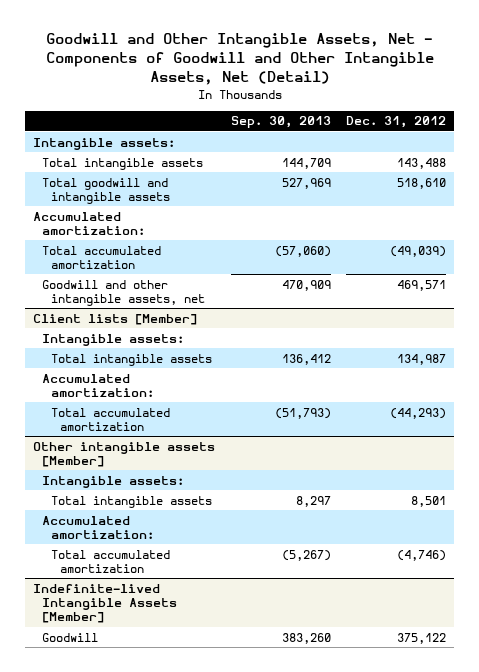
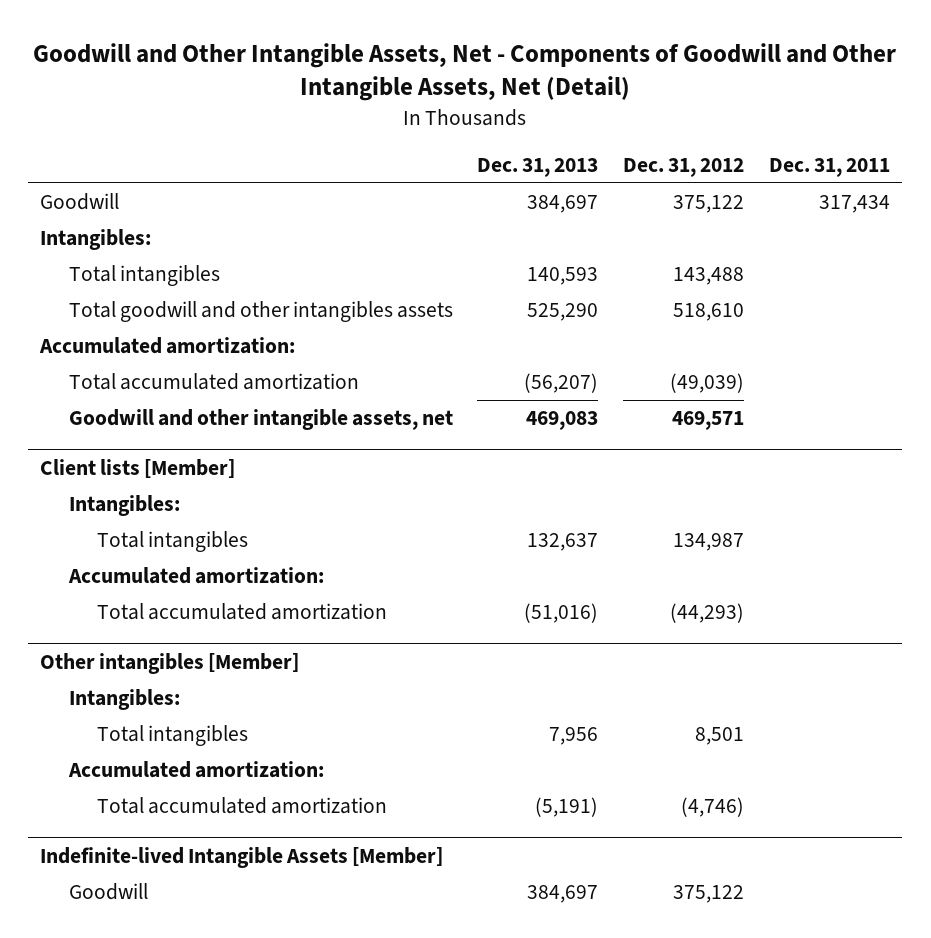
[230,116,331,129] Sep. 30, 2013 -> none
none -> [477,157,599,177] Dec. 31, 2013
none -> [769,157,891,177] Dec. 31, 2011
none -> [40,193,120,211] Goodwill
[33,137,176,150] Intangible assets: -> [40,229,152,251] Intangibles:
[41,157,203,170] Total intangible assets -> [68,265,220,287] Total intangibles
[41,177,170,204] Total goodwill and intangible assets -> [68,301,453,323] Total goodwill and other intangibles assets
[41,333,184,346] Intangible assets: -> [68,495,180,517] Intangibles:
[50,353,212,366] Total intangible assets -> [96,531,248,553] Total intangibles
[33,441,216,467] Other intangible assets [Member] -> none
none -> [40,652,300,674] Other intangibles [Member]
[41,475,184,488] Intangible assets: -> [68,689,180,711] Intangibles:
[50,495,212,508] Total intangible assets -> [96,725,248,747] Total intangibles

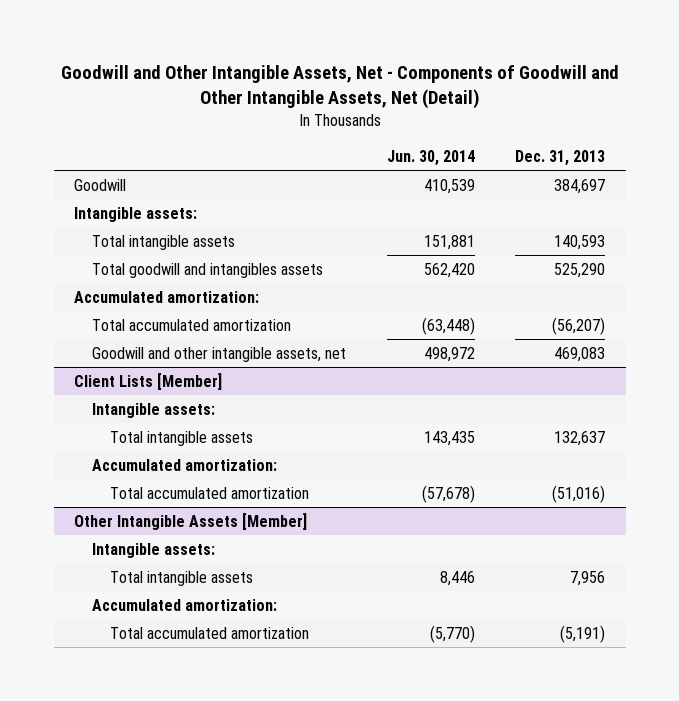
[623,157,745,177] Dec. 31, 2012 -> none
[769,157,891,177] Dec. 31, 2011 -> none
none -> [386,149,475,166] Jun. 30, 2014
[40,229,152,251] Intangibles: -> [74,206,198,222] Intangible assets:
[68,265,220,287] Total intangibles -> [91,234,235,250] Total intangible assets
[68,301,453,323] Total goodwill and other intangibles assets -> [91,262,323,278] Total goodwill and intangibles assets
[40,458,236,478] Client lists [Member] -> [74,372,223,390] Client Lists [Member]
[68,495,180,517] Intangibles: -> [91,402,215,418] Intangible assets:
[96,531,248,553] Total intangibles -> [109,430,253,446] Total intangible assets
[40,652,300,674] Other intangibles [Member] -> none
none -> [74,512,308,530] Other Intangible Assets [Member]
[68,689,180,711] Intangibles: -> [91,542,215,558] Intangible assets:
[96,725,248,747] Total intangibles -> [109,570,253,586] Total intangible assets
[40,846,444,868] Indefinite-lived Intangible Assets [Member] -> none
[68,883,148,901] Goodwill -> none

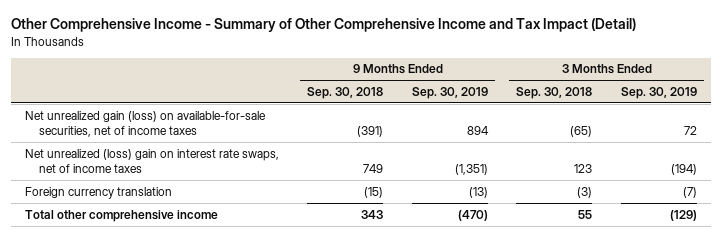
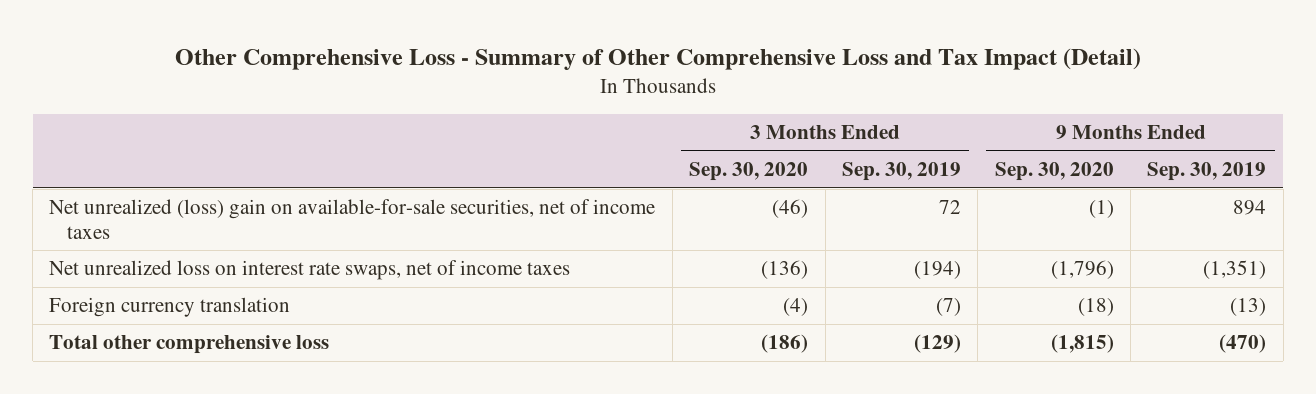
[10,18,636,33] Other Comprehensive Income - Summary of Other Comprehensive Income and Tax Impact (Detail) -> [174,47,1141,70] Other Comprehensive Loss - Summary of Other Comprehensive Loss and Tax Impact (Detail)
[307,87,384,100] Sep. 30, 2018 -> none
[516,87,593,100] Sep. 30, 2018 -> none
none -> [689,162,809,182] Sep. 30, 2020
none -> [994,162,1114,182] Sep. 30, 2020
[24,110,266,138] Net unrealized gain (loss) on available-for-sale securities, net of income taxes -> [49,199,656,239] Net unrealized (loss) gain on available-for-sale securities, net of income taxes
[24,148,279,174] Net unrealized (loss) gain on interest rate swaps, net of income taxes -> [49,260,571,281] Net unrealized loss on interest rate swaps, net of income taxes
[24,209,218,222] Total other comprehensive income -> [49,335,330,355] Total other comprehensive loss

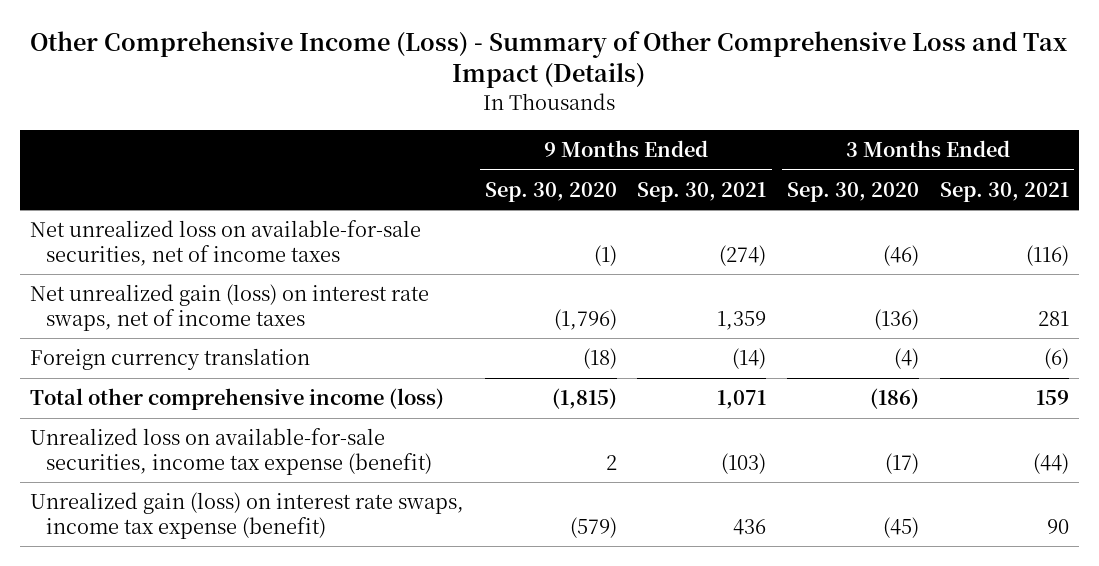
[174,47,1141,70] Other Comprehensive Loss - Summary of Other Comprehensive Loss and Tax Impact (Detail) -> [30,31,1068,89] Other Comprehensive Income (Loss) - Summary of Other Comprehensive Loss and Tax Impact (Details)
[841,162,961,182] Sep. 30, 2019 -> none
[1147,162,1267,182] Sep. 30, 2019 -> none
none -> [637,182,767,203] Sep. 30, 2021
none -> [939,182,1069,203] Sep. 30, 2021
[49,199,656,239] Net unrealized (loss) gain on available-for-sale securities, net of income taxes -> [29,220,421,266] Net unrealized loss on available-for-sale securities, net of income taxes
[49,260,571,281] Net unrealized loss on interest rate swaps, net of income taxes -> [29,284,429,331] Net unrealized gain (loss) on interest rate swaps, net of income taxes
[49,335,330,355] Total other comprehensive loss -> [29,388,444,411] Total other comprehensive income (loss)
none -> [29,428,433,475] Unrealized loss on available-for-sale securities, income tax expense (benefit)
none -> [29,492,464,539] Unrealized gain (loss) on interest rate swaps, income tax expense (benefit)

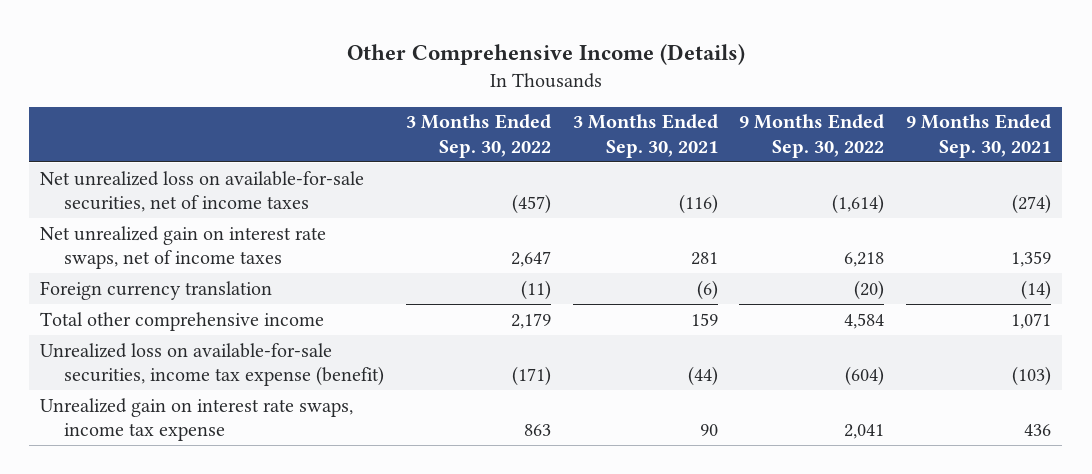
[30,31,1068,89] Other Comprehensive Income (Loss) - Summary of Other Comprehensive Loss and Tax Impact (Details) -> [346,44,745,66] Other Comprehensive Income (Details)
[484,182,617,203] Sep. 30, 2020 -> none
[787,182,920,203] Sep. 30, 2020 -> none
none -> [405,114,551,158] 3 Months Ended Sep. 30, 2022
none -> [739,114,885,158] 9 Months Ended Sep. 30, 2022
[29,284,429,331] Net unrealized gain (loss) on interest rate swaps, net of income taxes -> [40,225,327,270] Net unrealized gain on interest rate swaps, net of income taxes
[29,388,444,411] Total other comprehensive income (loss) -> [40,311,325,331] Total other comprehensive income
[29,492,464,539] Unrealized gain (loss) on interest rate swaps, income tax expense (benefit) -> [40,397,354,442] Unrealized gain on interest rate swaps, income tax expense

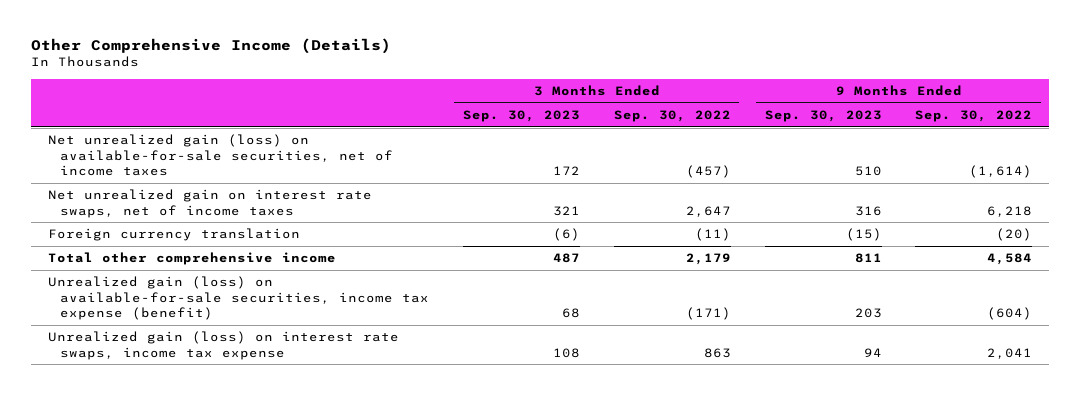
[572,114,718,158] 3 Months Ended Sep. 30, 2021 -> none
[906,114,1052,158] 9 Months Ended Sep. 30, 2021 -> none
none -> [462,109,580,122] Sep. 30, 2023
none -> [764,109,882,122] Sep. 30, 2023
[40,170,365,213] Net unrealized loss on available-for-sale securities, net of income taxes -> [48,134,394,176] Net unrealized gain (loss) on available-for-sale securities, net of income taxes
[40,342,384,387] Unrealized loss on available-for-sale securities, income tax expense (benefit) -> [48,276,430,320] Unrealized gain (loss) on available-for-sale securities, income tax expense (benefit)
[40,397,354,442] Unrealized gain on interest rate swaps, income tax expense -> [48,331,400,360] Unrealized gain (loss) on interest rate swaps, income tax expense

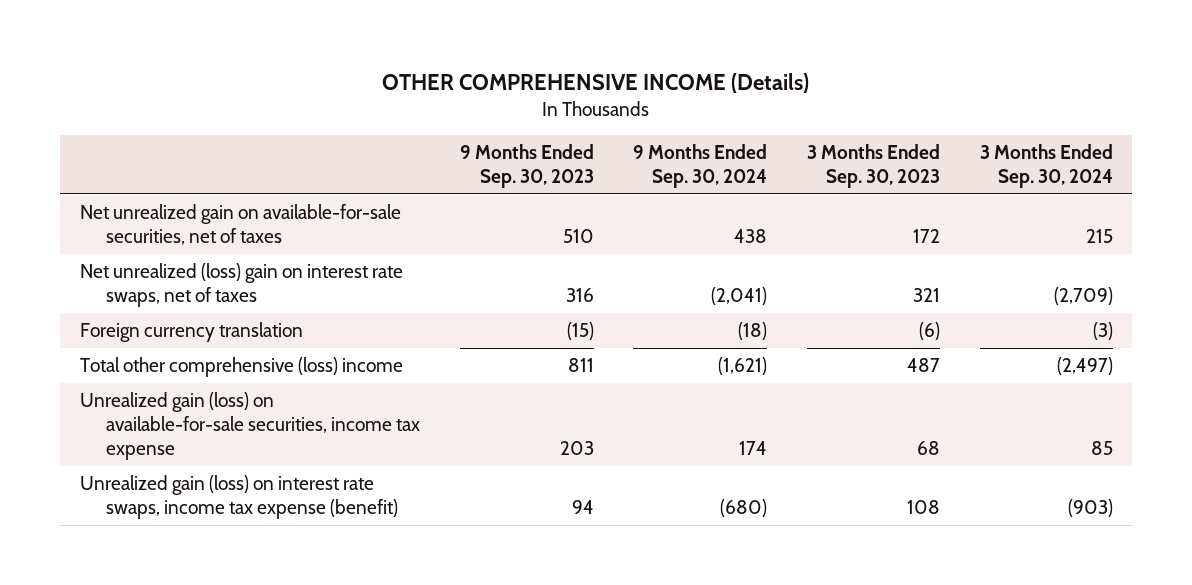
[31,38,392,55] Other Comprehensive Income (Details) -> [382,72,810,93] OTHER COMPREHENSIVE INCOME (Details)
[613,109,731,122] Sep. 30, 2022 -> none
[915,109,1033,122] Sep. 30, 2022 -> none
none -> [633,143,768,188] 9 Months Ended Sep. 30, 2024
none -> [979,143,1113,188] 3 Months Ended Sep. 30, 2024
[48,134,394,176] Net unrealized gain (loss) on available-for-sale securities, net of income taxes -> [79,204,401,246] Net unrealized gain on available-for-sale securities, net of taxes
[48,189,373,218] Net unrealized gain on interest rate swaps, net of income taxes -> [79,263,403,308] Net unrealized (loss) gain on interest rate swaps, net of taxes
[48,252,337,266] Total other comprehensive income -> [79,357,403,378] Total other comprehensive (loss) income
[48,276,430,320] Unrealized gain (loss) on available-for-sale securities, income tax expense (benefit) -> [79,392,421,461] Unrealized gain (loss) on available-for-sale securities, income tax expense
[48,331,400,360] Unrealized gain (loss) on interest rate swaps, income tax expense -> [79,475,399,520] Unrealized gain (loss) on interest rate swaps, income tax expense (benefit)

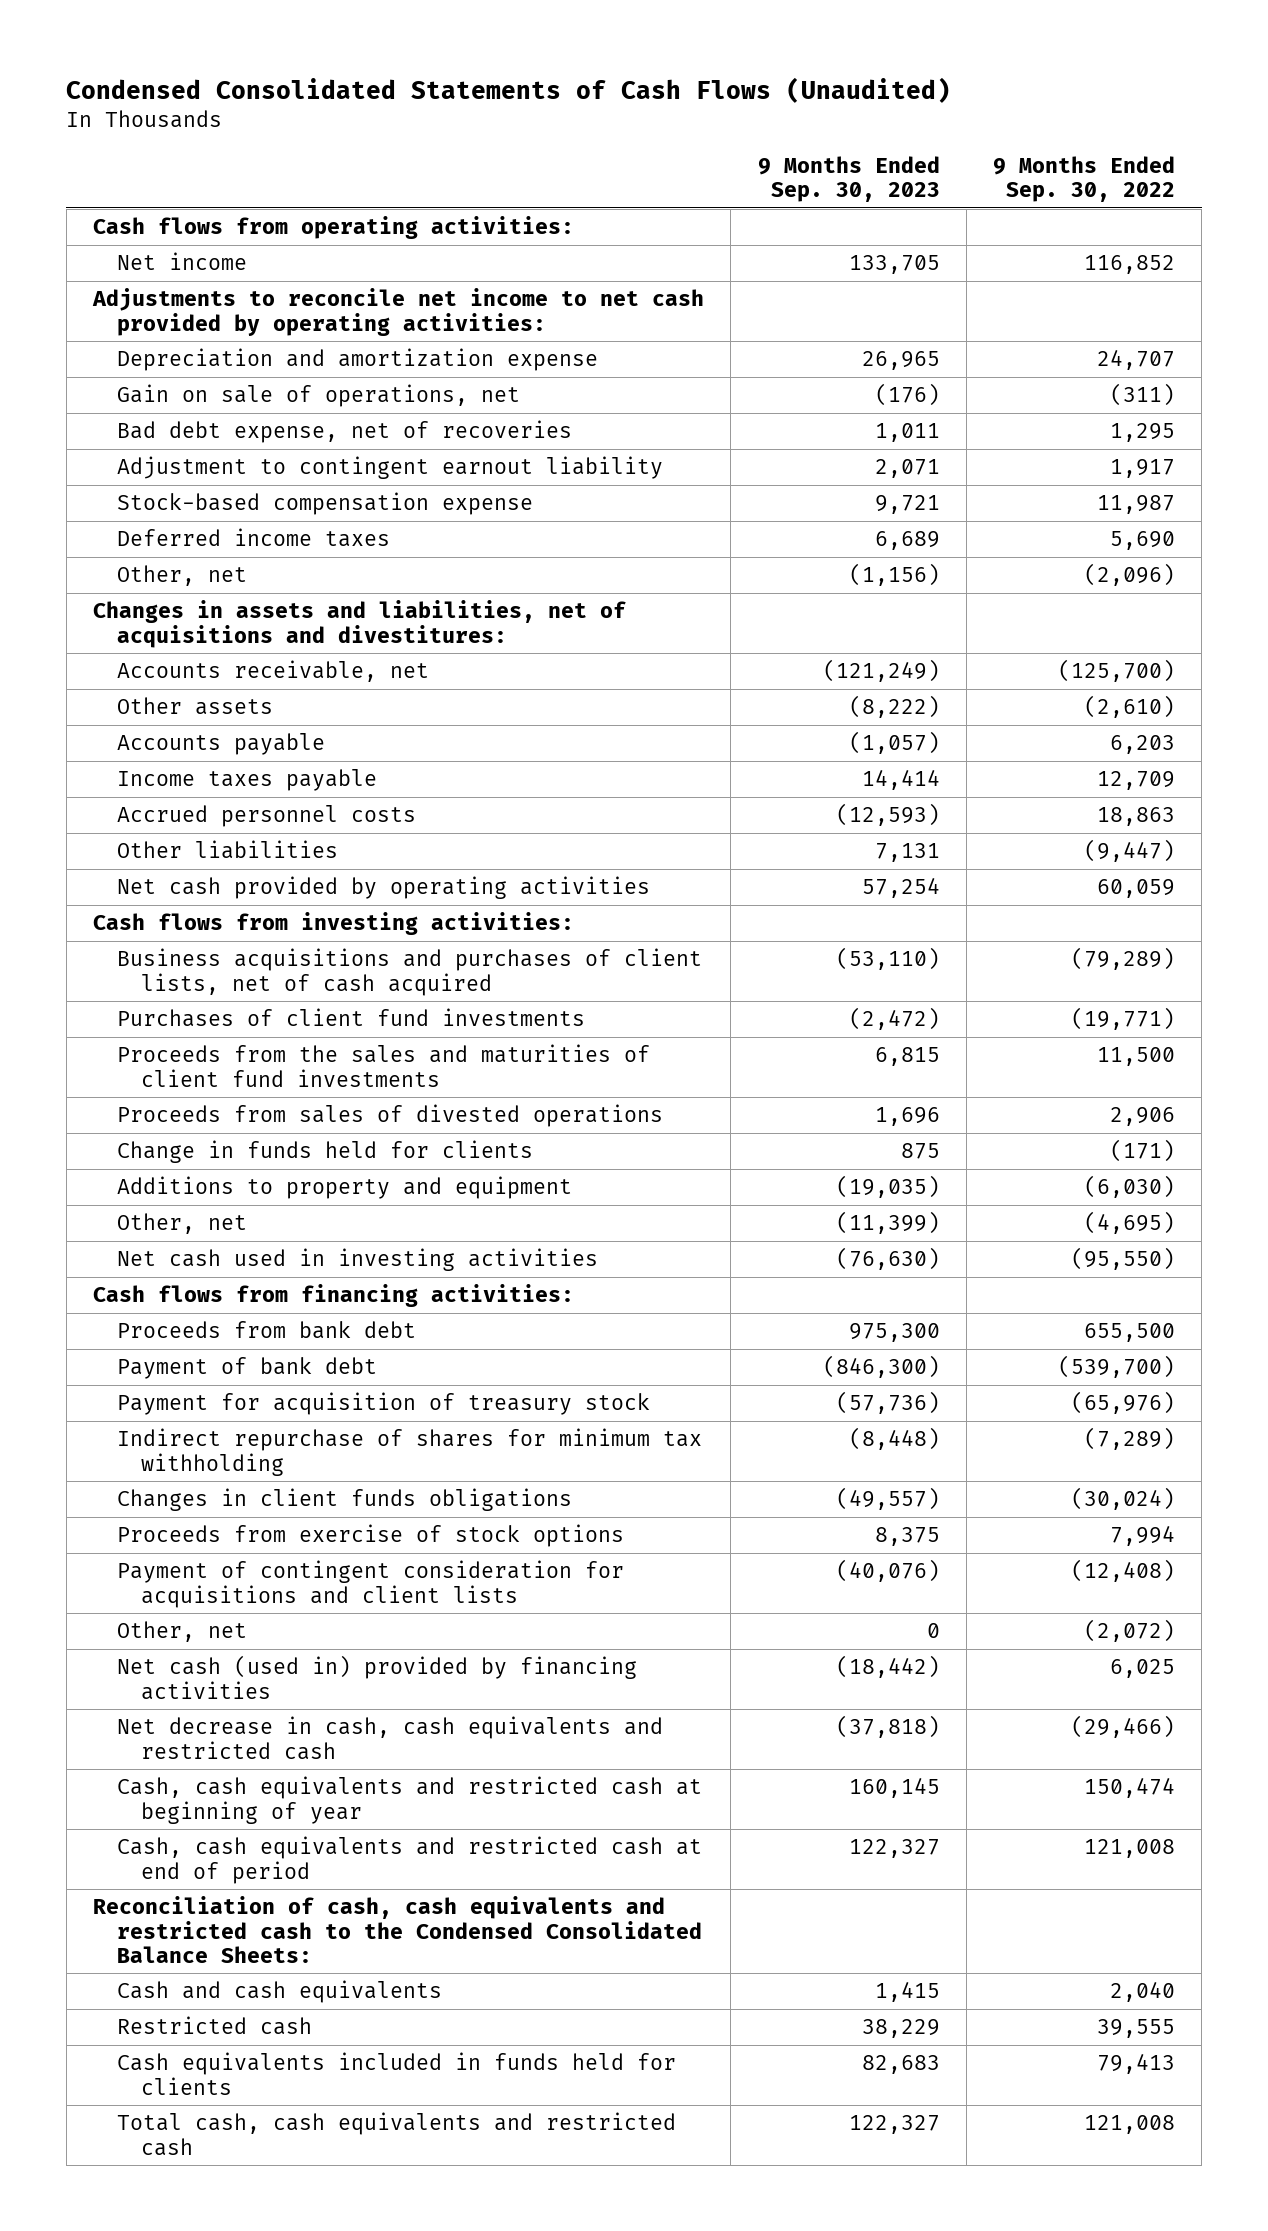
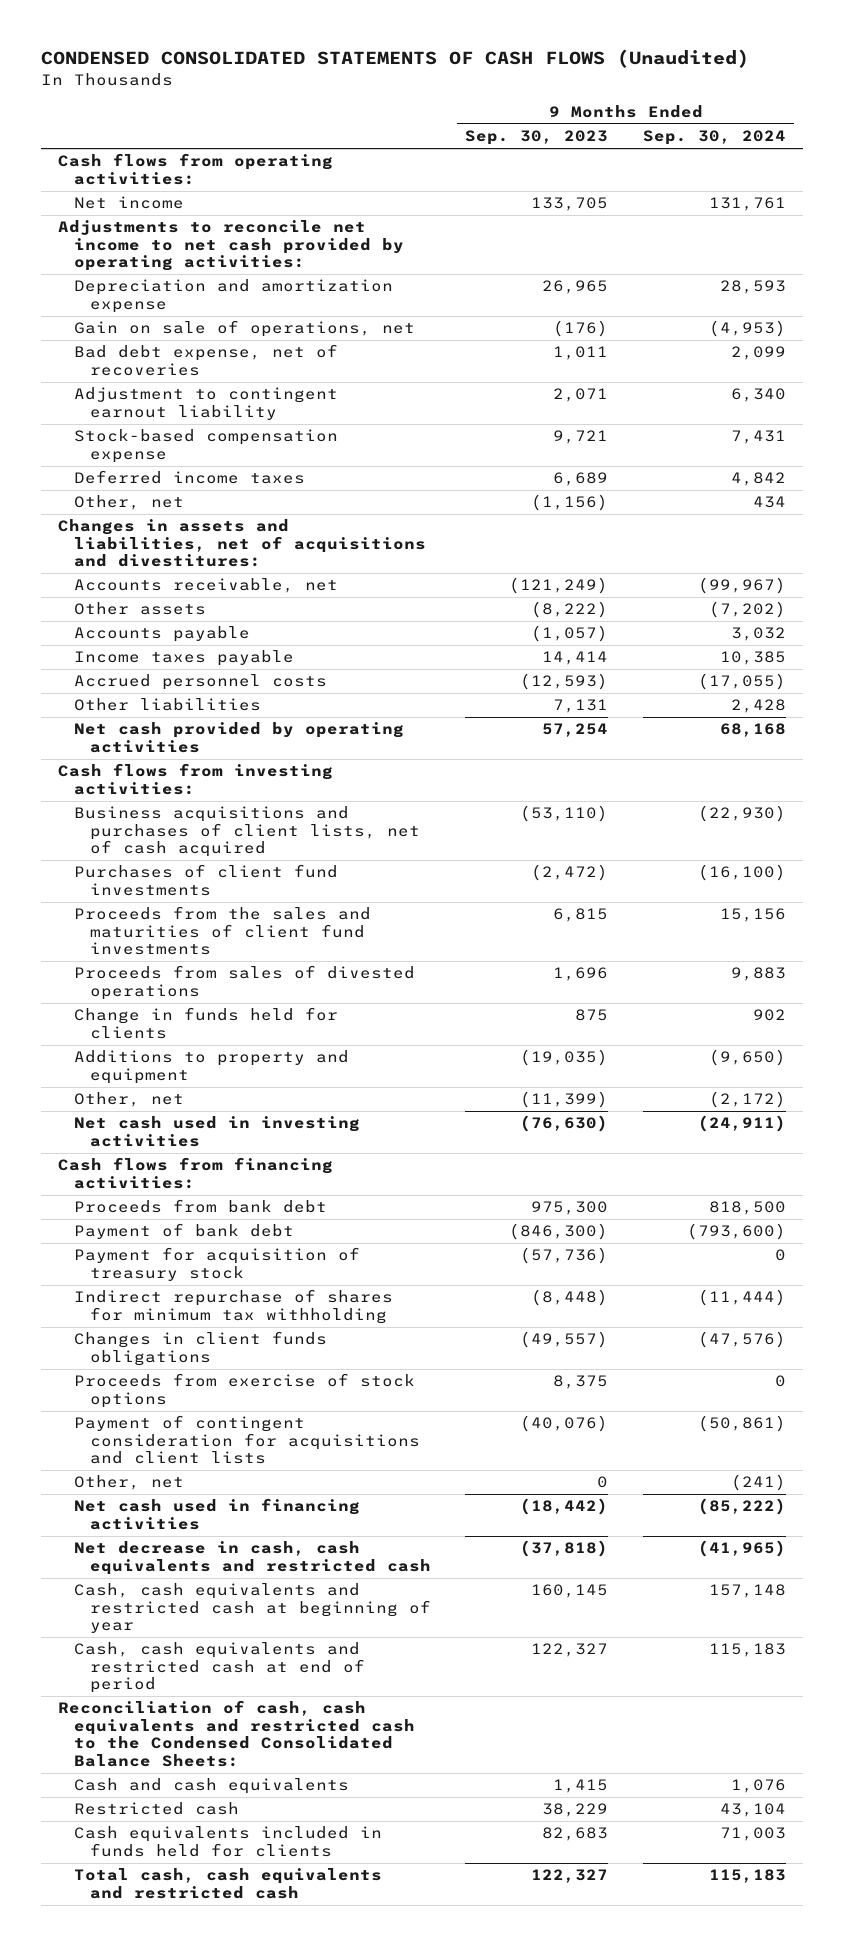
[66,76,952,103] Condensed Consolidated Statements of Cash Flows (Unaudited) -> [40,49,749,69] CONDENSED CONSOLIDATED STATEMENTS OF CASH FLOWS (Unaudited)
[993,155,1176,203] 9 Months Ended Sep. 30, 2022 -> none
none -> [642,130,786,146] Sep. 30, 2024
[117,1655,638,1700] Net cash (used in) provided by financing activities -> [73,1498,360,1530] Net cash used in financing activities

